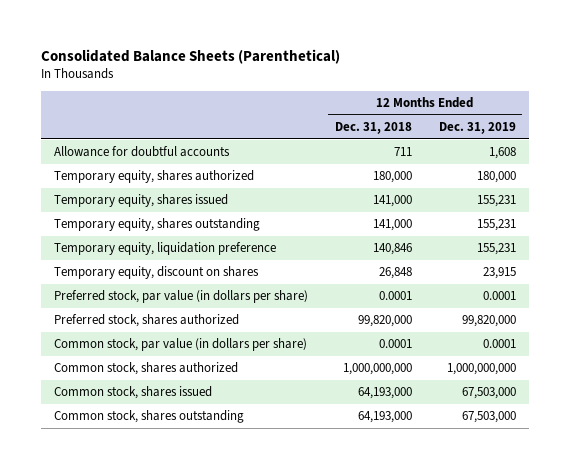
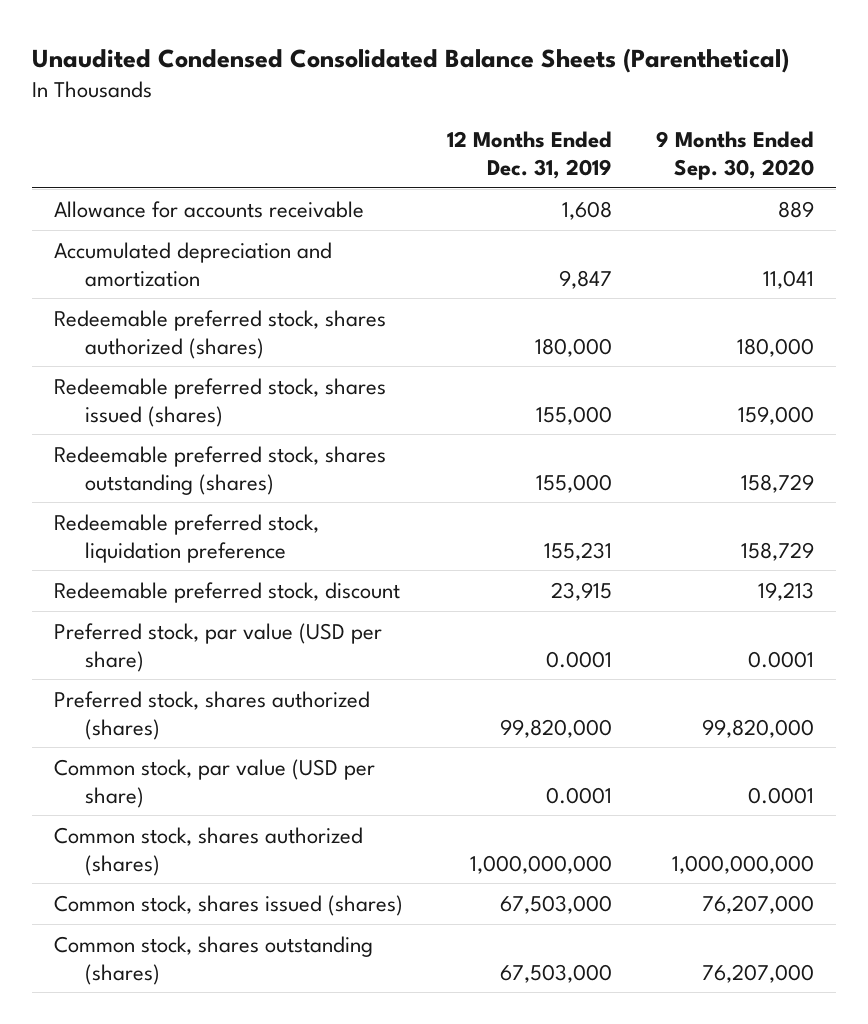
[40,48,340,64] Consolidated Balance Sheets (Parenthetical) -> [31,47,789,73] Unaudited Condensed Consolidated Balance Sheets (Parenthetical)
[334,122,412,135] Dec. 31, 2018 -> none
none -> [656,131,815,181] 9 Months Ended Sep. 30, 2020
[54,146,231,158] Allowance for doubtful accounts -> [53,200,364,218] Allowance for accounts receivable
none -> [53,241,332,287] Accumulated depreciation and amortization
[54,170,255,184] Temporary equity, shares authorized -> [53,309,386,359] Redeemable preferred stock, shares authorized (shares)
[54,194,229,208] Temporary equity, shares issued -> [53,377,386,427] Redeemable preferred stock, shares issued (shares)
[476,195,516,208] 155,231 -> [536,405,613,425] 155,000
[54,218,261,232] Temporary equity, shares outstanding -> [53,445,386,495] Redeemable preferred stock, shares outstanding (shares)
[476,219,516,232] 155,231 -> [536,473,613,493] 155,000
[54,242,277,256] Temporary equity, liquidation preference -> [53,513,319,563] Redeemable preferred stock, liquidation preference
[54,266,260,280] Temporary equity, discount on shares -> [53,581,400,603] Redeemable preferred stock, discount
[54,290,309,304] Preferred stock, par value (in dollars per share) -> [53,622,382,672] Preferred stock, par value (USD per share)
[54,314,240,328] Preferred stock, shares authorized -> [53,690,370,740] Preferred stock, shares authorized (shares)
[54,338,308,352] Common stock, par value (in dollars per share) -> [53,758,375,808] Common stock, par value (USD per share)
[54,362,239,376] Common stock, shares authorized -> [53,826,363,876] Common stock, shares authorized (shares)
[54,386,213,400] Common stock, shares issued -> [53,894,403,916] Common stock, shares issued (shares)
[54,410,245,424] Common stock, shares outstanding -> [53,935,373,985] Common stock, shares outstanding (shares)

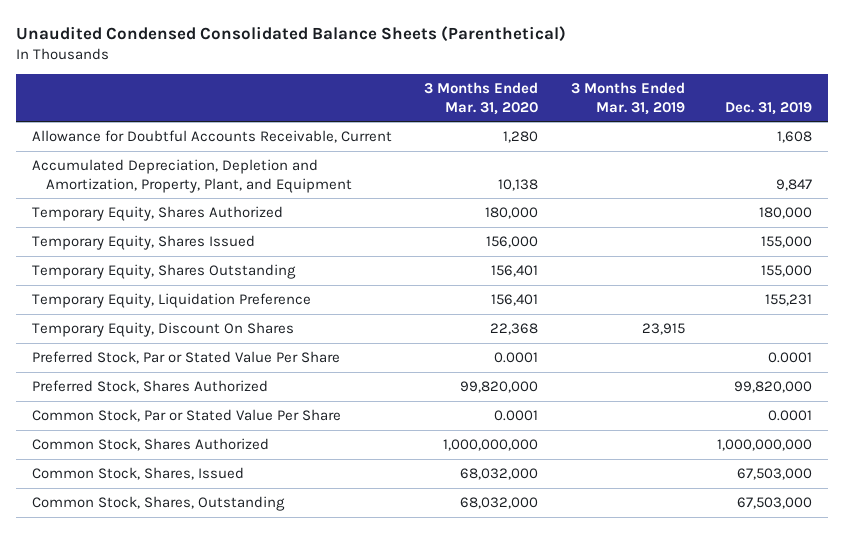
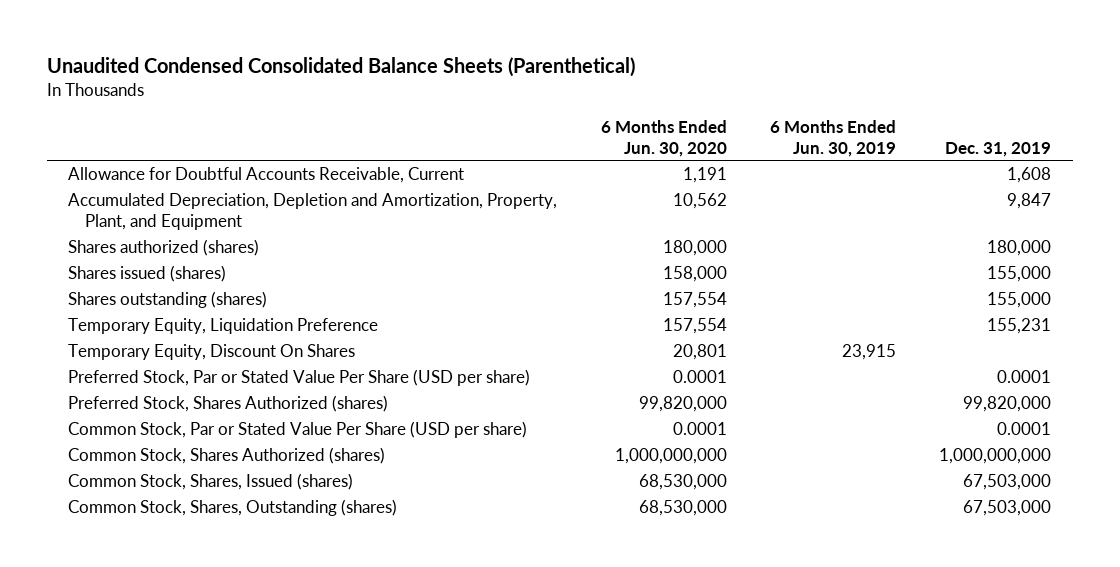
[424,81,539,115] 3 Months Ended Mar. 31, 2020 -> none
[570,81,685,115] 3 Months Ended Mar. 31, 2019 -> none
none -> [600,119,727,157] 6 Months Ended Jun. 30, 2020
none -> [770,119,897,157] 6 Months Ended Jun. 30, 2019
[32,205,284,221] Temporary Equity, Shares Authorized -> [68,239,260,257] Shares authorized (shares)
[32,234,256,250] Temporary Equity, Shares Issued -> [68,265,227,283] Shares issued (shares)
[32,263,297,279] Temporary Equity, Shares Outstanding -> [68,291,268,309] Shares outstanding (shares)
[32,350,341,364] Preferred Stock, Par or Stated Value Per Share -> [68,369,531,387] Preferred Stock, Par or Stated Value Per Share (USD per share)
[32,379,269,393] Preferred Stock, Shares Authorized -> [68,395,389,413] Preferred Stock, Shares Authorized (shares)
[32,408,342,422] Common Stock, Par or Stated Value Per Share -> [68,421,528,439] Common Stock, Par or Stated Value Per Share (USD per share)
[32,437,270,451] Common Stock, Shares Authorized -> [68,447,386,465] Common Stock, Shares Authorized (shares)
[32,466,245,480] Common Stock, Shares, Issued -> [68,473,354,491] Common Stock, Shares, Issued (shares)
[32,495,286,511] Common Stock, Shares, Outstanding -> [68,499,398,517] Common Stock, Shares, Outstanding (shares)

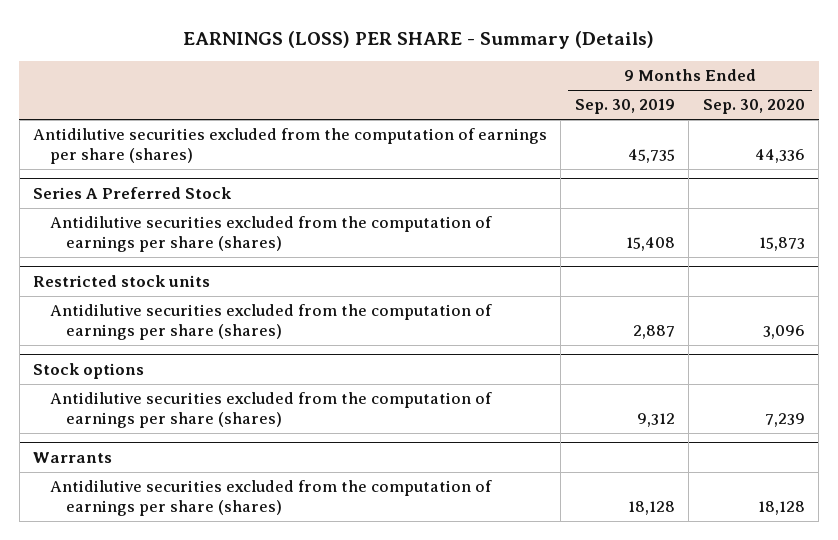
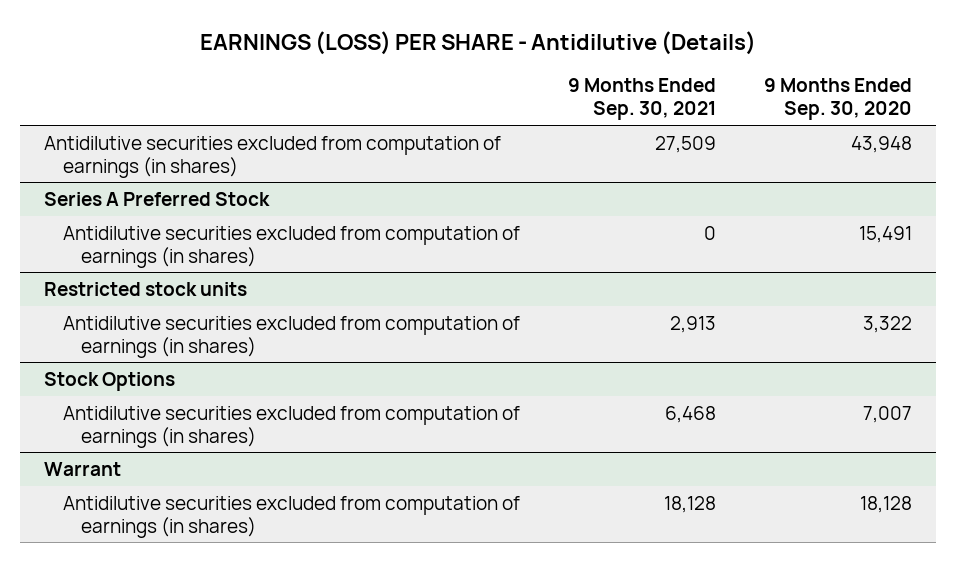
[182,30,654,49] EARNINGS (LOSS) PER SHARE - Summary (Details) -> [200,30,757,55] EARNINGS (LOSS) PER SHARE - Antidilutive (Details)
[574,99,675,115] Sep. 30, 2019 -> none
none -> [567,78,716,121] 9 Months Ended Sep. 30, 2021
[32,128,547,164] Antidilutive securities excluded from the computation of earnings per share (shares) -> [44,135,502,178] Antidilutive securities excluded from computation of earnings (in shares)
[754,148,805,163] 44,336 -> [850,135,912,153] 43,948
[49,216,492,252] Antidilutive securities excluded from the computation of earnings per share (shares) -> [62,225,520,268] Antidilutive securities excluded from computation of earnings (in shares)
[758,236,805,251] 15,873 -> [858,225,912,243] 15,491
[49,304,492,340] Antidilutive securities excluded from the computation of earnings per share (shares) -> [62,315,520,358] Antidilutive securities excluded from computation of earnings (in shares)
[762,324,805,339] 3,096 -> [862,315,912,333] 3,322
[32,363,144,380] Stock options -> [44,371,176,391] Stock Options
[49,392,492,428] Antidilutive securities excluded from the computation of earnings per share (shares) -> [62,405,520,448] Antidilutive securities excluded from computation of earnings (in shares)
[764,412,805,427] 7,239 -> [862,405,912,423] 7,007
[32,452,112,464] Warrants -> [44,461,122,476] Warrant
[49,480,492,516] Antidilutive securities excluded from the computation of earnings per share (shares) -> [62,495,520,538] Antidilutive securities excluded from computation of earnings (in shares)

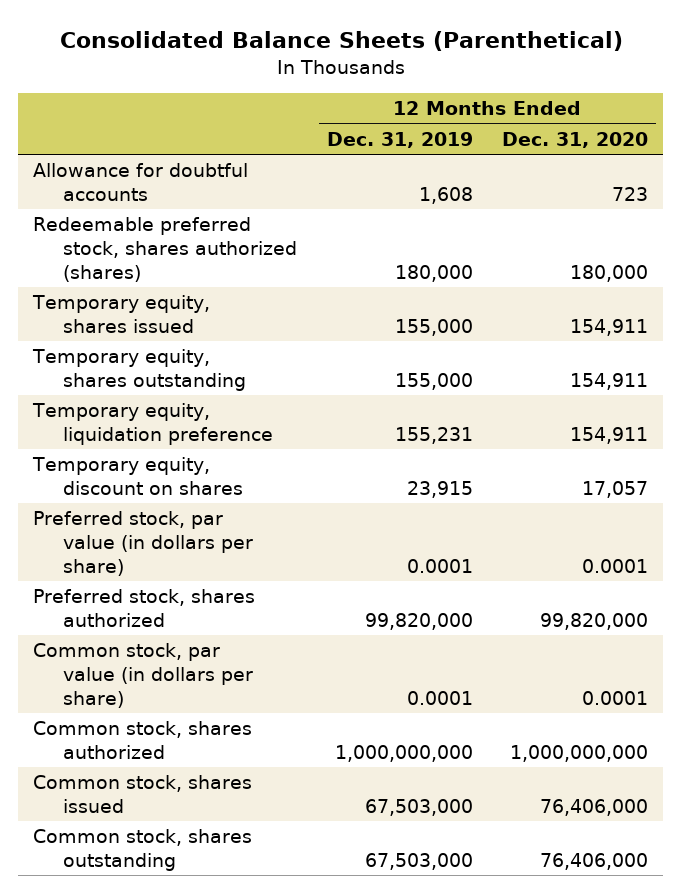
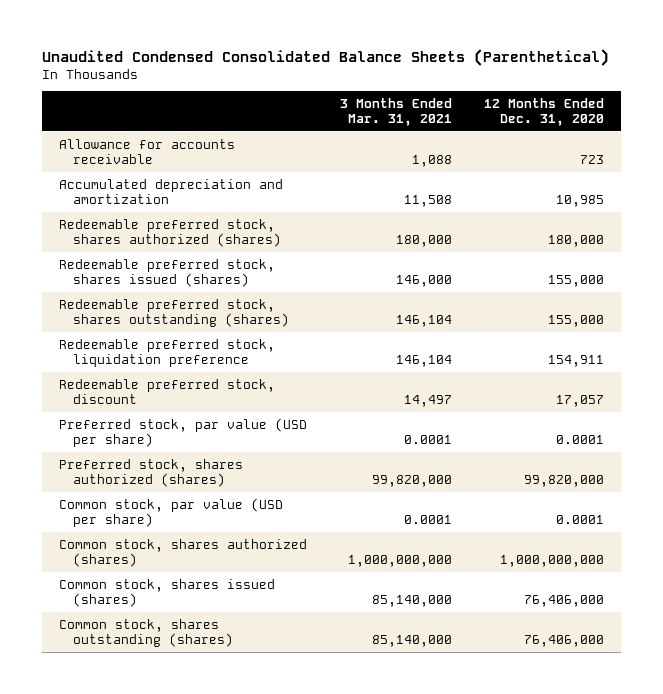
[59,30,623,51] Consolidated Balance Sheets (Parenthetical) -> [42,48,610,66] Unaudited Condensed Consolidated Balance Sheets (Parenthetical)
[326,131,473,148] Dec. 31, 2019 -> none
none -> [339,97,452,126] 3 Months Ended Mar. 31, 2021
[32,163,248,201] Allowance for doubtful accounts -> [58,138,235,164] Allowance for accounts receivable
none -> [58,178,283,204] Accumulated depreciation and amortization
[31,295,210,333] Temporary equity, shares issued -> [58,258,275,287] Redeemable preferred stock, shares issued (shares)
[570,318,649,336] 154,911 -> [548,274,605,287] 155,000
[31,349,246,391] Temporary equity, shares outstanding -> [58,298,290,327] Redeemable preferred stock, shares outstanding (shares)
[570,372,649,390] 154,911 -> [548,314,605,327] 155,000
[31,403,273,445] Temporary equity, liquidation preference -> [58,338,275,367] Redeemable preferred stock, liquidation preference
[31,457,243,495] Temporary equity, discount on shares -> [58,378,275,404] Redeemable preferred stock, discount
[32,511,253,576] Preferred stock, par value (in dollars per share) -> [58,417,307,447] Preferred stock, par value (USD per share)
[32,589,255,627] Preferred stock, shares authorized -> [58,458,243,487] Preferred stock, shares authorized (shares)
[32,643,253,708] Common stock, par value (in dollars per share) -> [58,497,283,527] Common stock, par value (USD per share)
[32,721,252,759] Common stock, shares authorized -> [58,538,307,567] Common stock, shares authorized (shares)
[32,775,252,813] Common stock, shares issued -> [58,578,275,607] Common stock, shares issued (shares)
[32,829,252,871] Common stock, shares outstanding -> [58,618,234,647] Common stock, shares outstanding (shares)

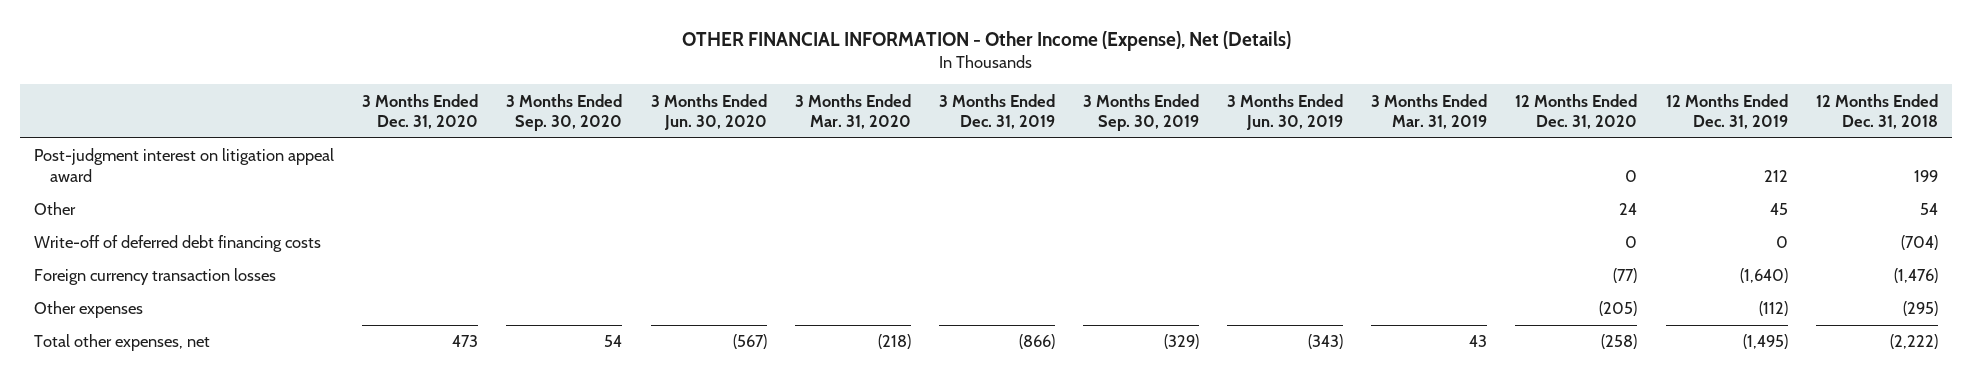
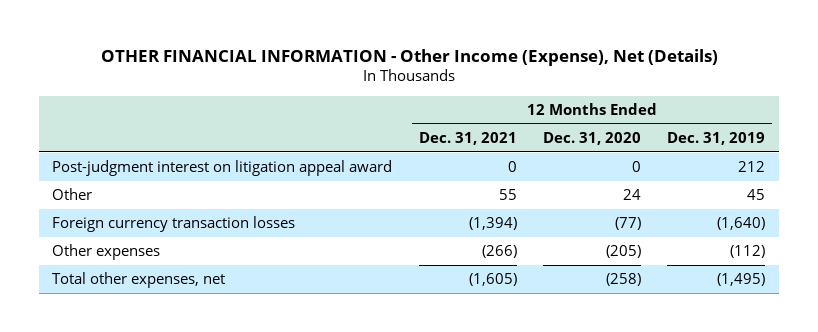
[362,93,479,130] 3 Months Ended Dec. 31, 2020 -> none
[506,93,623,132] 3 Months Ended Sep. 30, 2020 -> none
[650,93,767,131] 3 Months Ended Jun. 30, 2020 -> none
[794,93,911,130] 3 Months Ended Mar. 31, 2020 -> none
[938,93,1055,130] 3 Months Ended Dec. 31, 2019 -> none
[1083,93,1200,132] 3 Months Ended Sep. 30, 2019 -> none
[1227,93,1344,131] 3 Months Ended Jun. 30, 2019 -> none
[1371,93,1488,130] 3 Months Ended Mar. 31, 2019 -> none
[1815,93,1938,130] 12 Months Ended Dec. 31, 2018 -> none
none -> [418,131,517,145] Dec. 31, 2021
[34,235,322,253] Write-off of deferred debt financing costs -> none

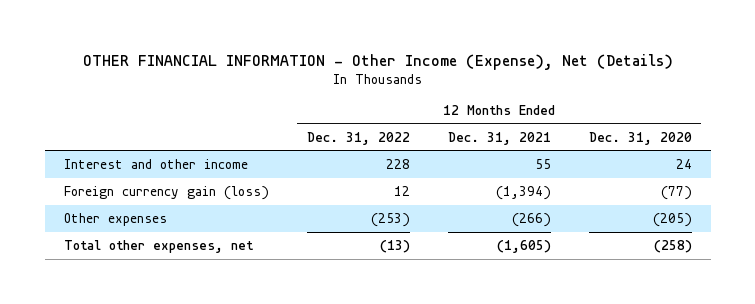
[667,131,766,145] Dec. 31, 2019 -> none
none -> [306,131,410,145] Dec. 31, 2022
[52,160,393,177] Post-judgment interest on litigation appeal award -> none
[52,188,93,201] Other -> [63,158,248,169] Interest and other income
[52,216,296,233] Foreign currency transaction losses -> [63,185,269,200] Foreign currency gain (loss)

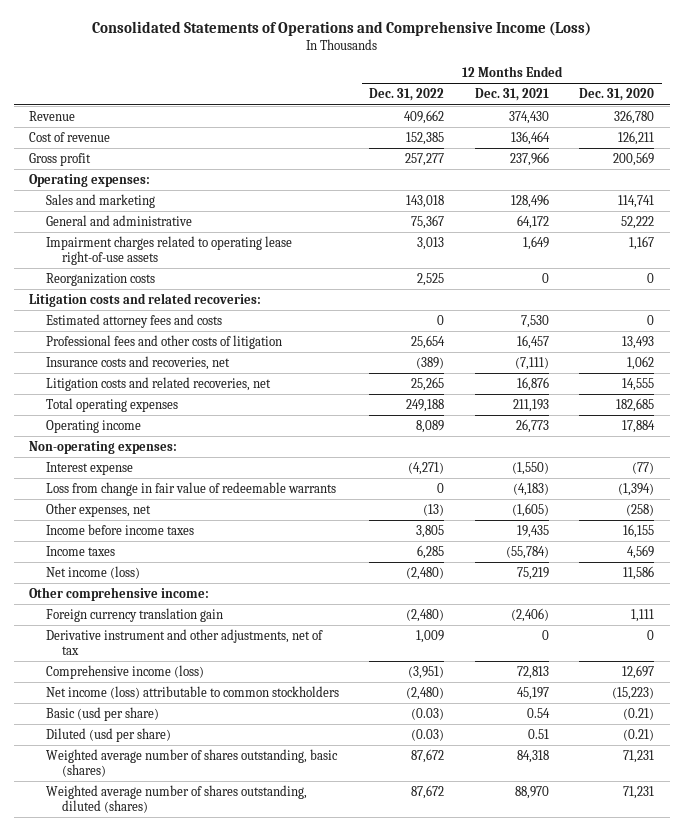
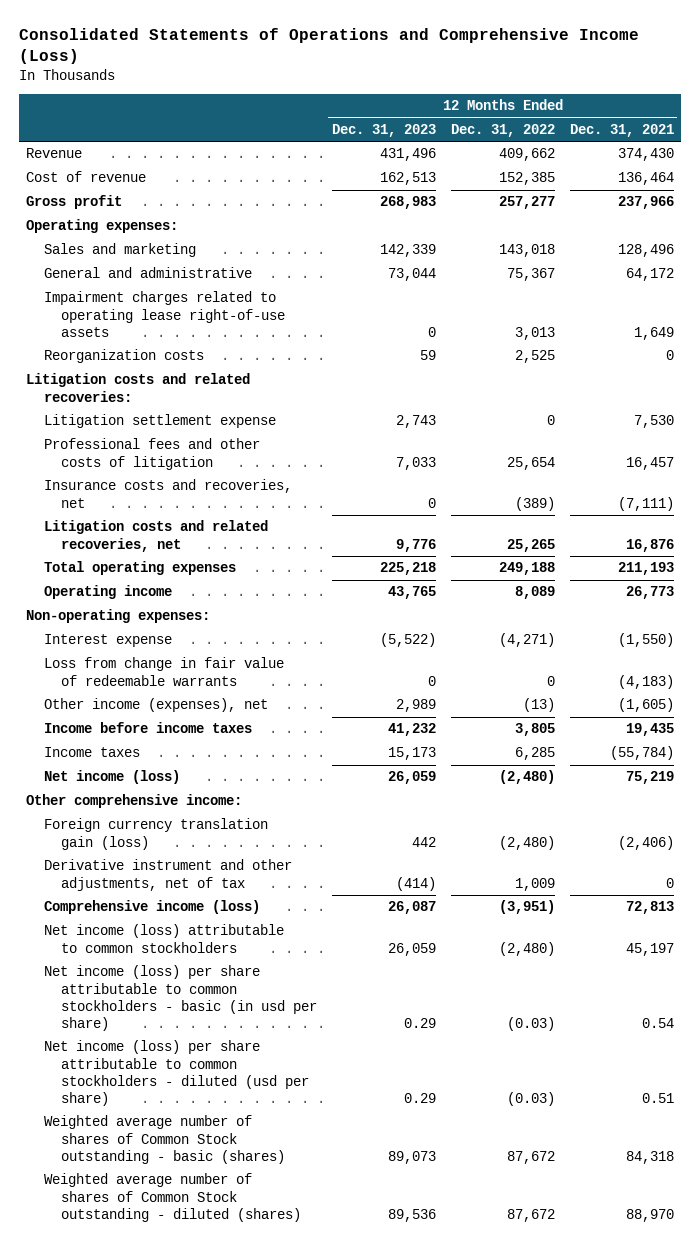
[579,88,655,102] Dec. 31, 2020 -> none
none -> [332,123,437,137] Dec. 31, 2023
[45,313,222,328] Estimated attorney fees and costs -> [43,414,276,429] Litigation settlement expense
[45,502,151,517] Other expenses, net -> [43,698,268,713] Other income (expenses), net
[45,607,223,622] Foreign currency translation gain -> [43,818,268,850] Foreign currency translation gain (loss)
[45,706,159,721] Basic (usd per share) -> [43,965,318,1032] Net income (loss) per share attributable to common stockholders - basic (in usd per share)
[45,727,171,742] Diluted (usd per share) -> [43,1040,310,1107] Net income (loss) per share attributable to common stockholders - diluted (usd per share)
[45,748,338,777] Weighted average number of shares outstanding, basic (shares) -> [43,1115,286,1164] Weighted average number of shares of Common Stock outstanding - basic (shares)
[45,784,307,813] Weighted average number of shares outstanding, diluted (shares) -> [43,1173,302,1222] Weighted average number of shares of Common Stock outstanding - diluted (shares)

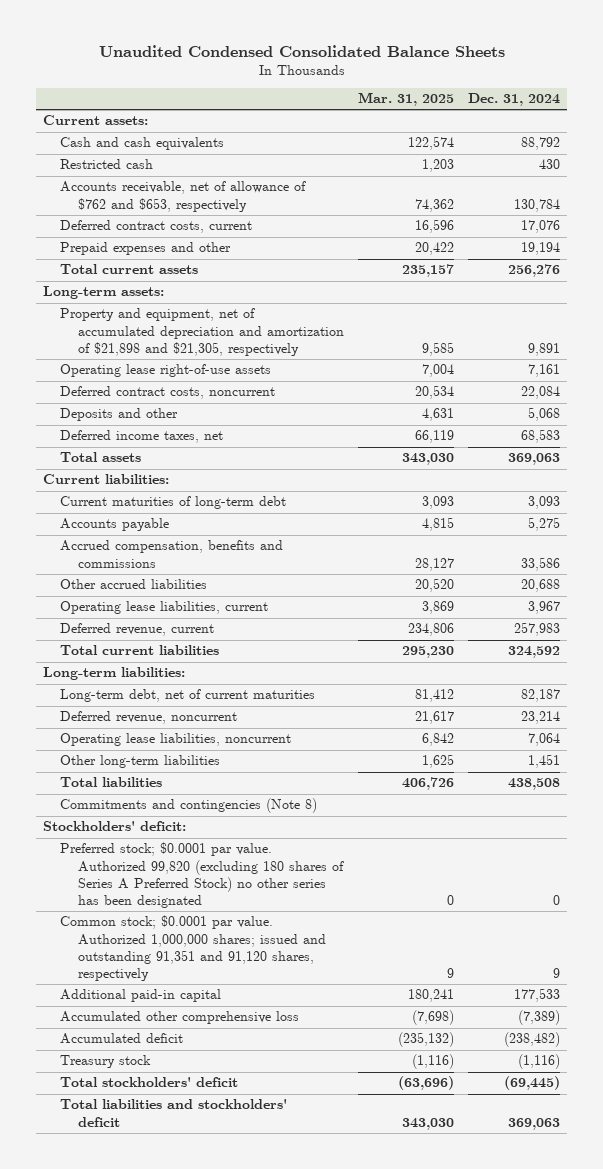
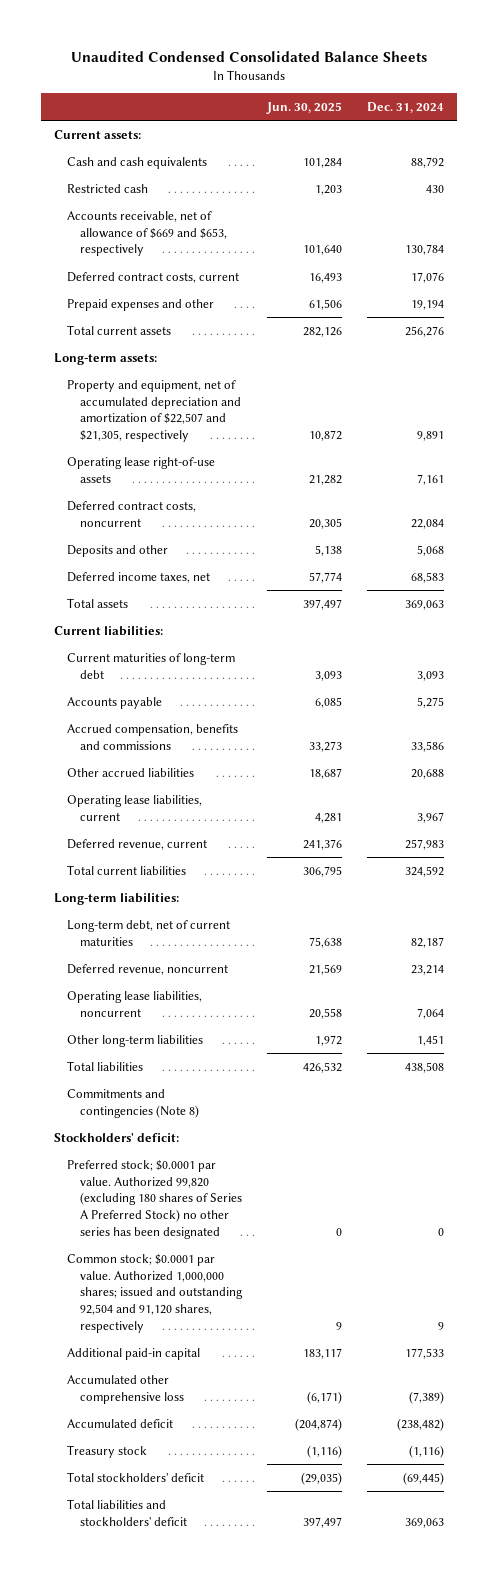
[357,92,454,107] Mar. 31, 2025 -> none
none -> [266,101,343,114] Jun. 30, 2025
[60,181,307,212] Accounts receivable, net of allowance of $762 and $653, respectively -> [66,210,227,257] Accounts receivable, net of allowance of $669 and $653, respectively
[60,308,344,356] Property and equipment, net of accumulated depreciation and amortization of $21,898 and $21,305, respectively -> [66,379,241,443] Property and equipment, net of accumulated depreciation and amortization of $22,507 and $21,305, respectively
[60,915,326,982] Common stock; $0.0001 par value. Authorized 1,000,000 shares; issued and outstanding 91,351 and 91,120 shares, respectively -> [66,1253,243,1333] Common stock; $0.0001 par value. Authorized 1,000,000 shares; issued and outstanding 92,504 and 91,120 shares, respectively

